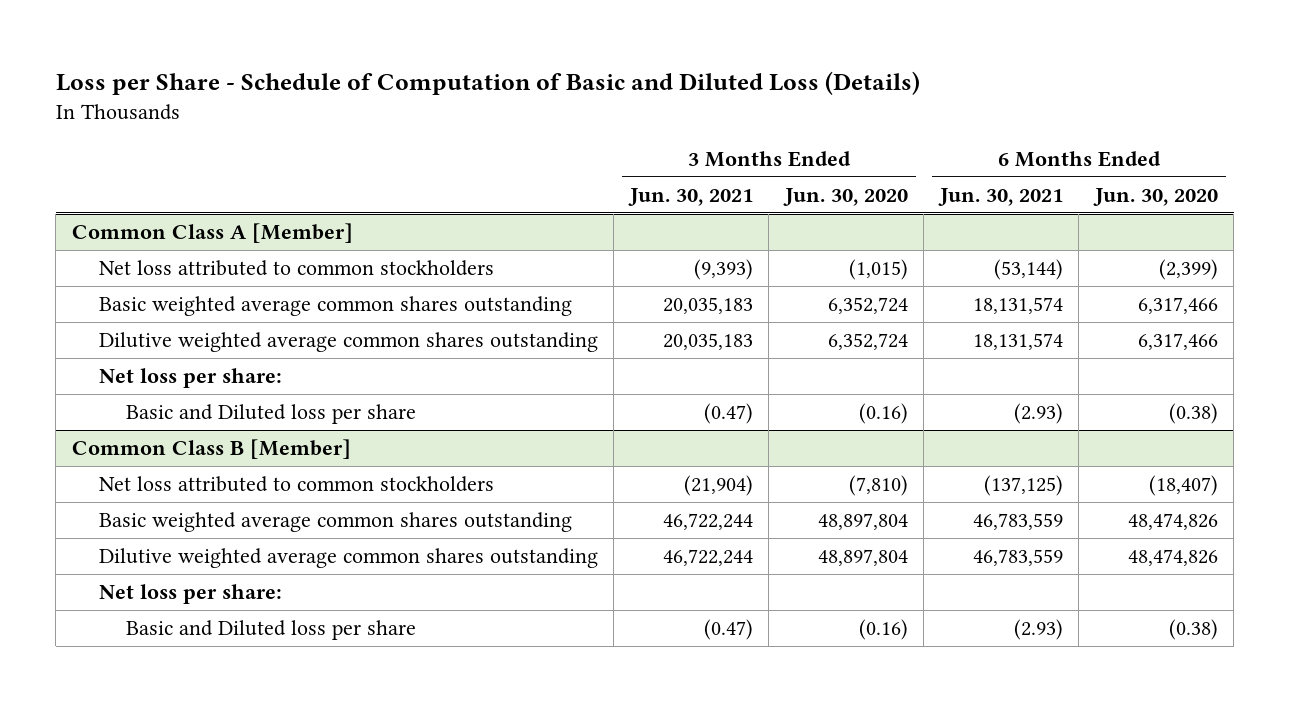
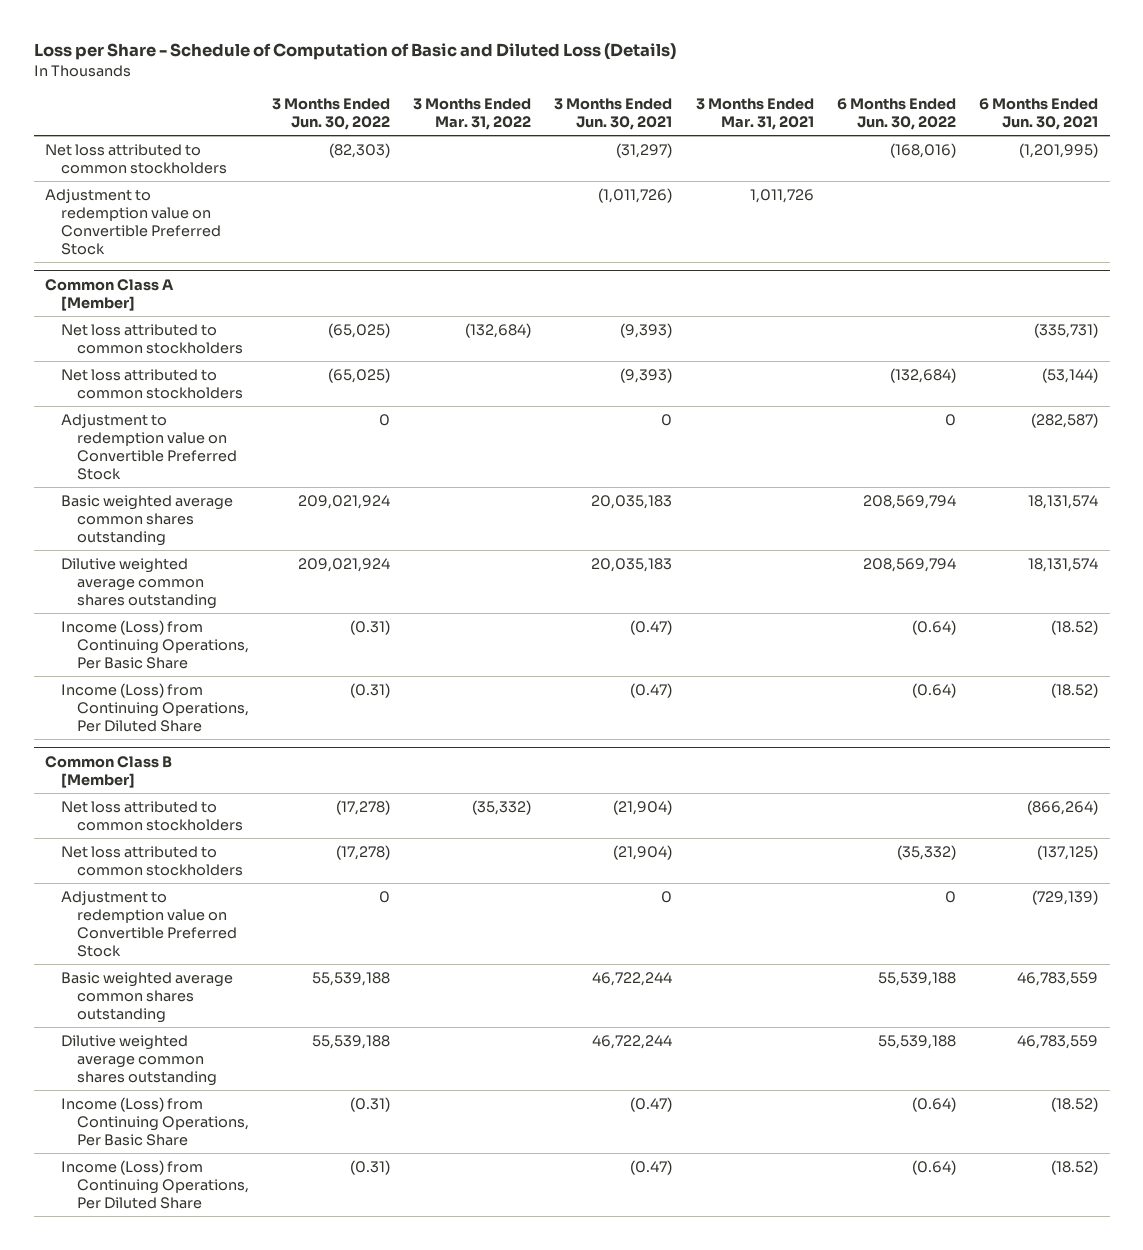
[782,187,908,206] Jun. 30, 2020 -> none
[1092,187,1218,206] Jun. 30, 2020 -> none
none -> [271,97,390,130] 3 Months Ended Jun. 30, 2022
none -> [413,97,532,130] 3 Months Ended Mar. 31, 2022
none -> [695,97,814,130] 3 Months Ended Mar. 31, 2021
none -> [836,97,956,130] 6 Months Ended Jun. 30, 2022
none -> [45,143,228,174] Net loss attributed to common stockholders
none -> [45,188,222,255] Adjustment to redemption value on Convertible Preferred Stock
none -> [61,323,243,354] Net loss attributed to common stockholders
none -> [61,413,237,480] Adjustment to redemption value on Convertible Preferred Stock
[98,368,282,389] Net loss per share: -> none
[125,404,416,425] Basic and Diluted loss per share -> none
none -> [61,619,249,669] Income (Loss) from Continuing Operations, Per Basic Share
none -> [61,682,249,732] Income (Loss) from Continuing Operations, Per Diluted Share
none -> [61,800,243,831] Net loss attributed to common stockholders
none -> [61,890,237,957] Adjustment to redemption value on Convertible Preferred Stock
[98,584,282,605] Net loss per share: -> none
[125,620,416,641] Basic and Diluted loss per share -> none
none -> [61,1096,249,1146] Income (Loss) from Continuing Operations, Per Basic Share
none -> [61,1159,249,1209] Income (Loss) from Continuing Operations, Per Diluted Share

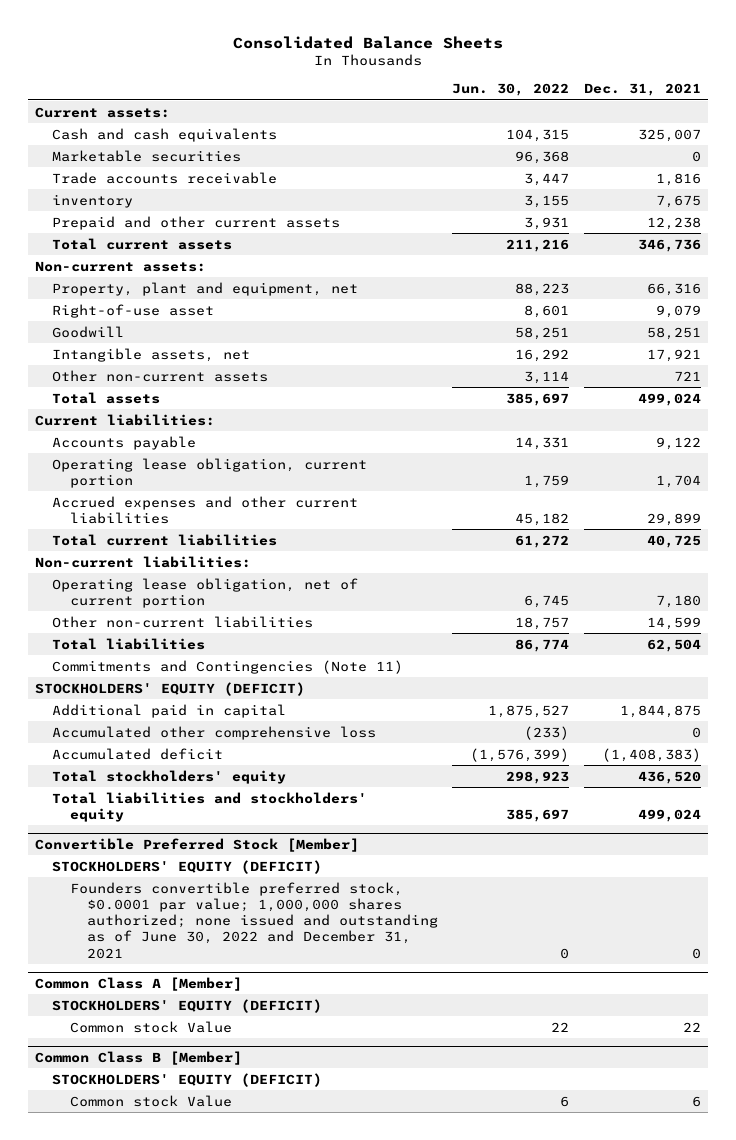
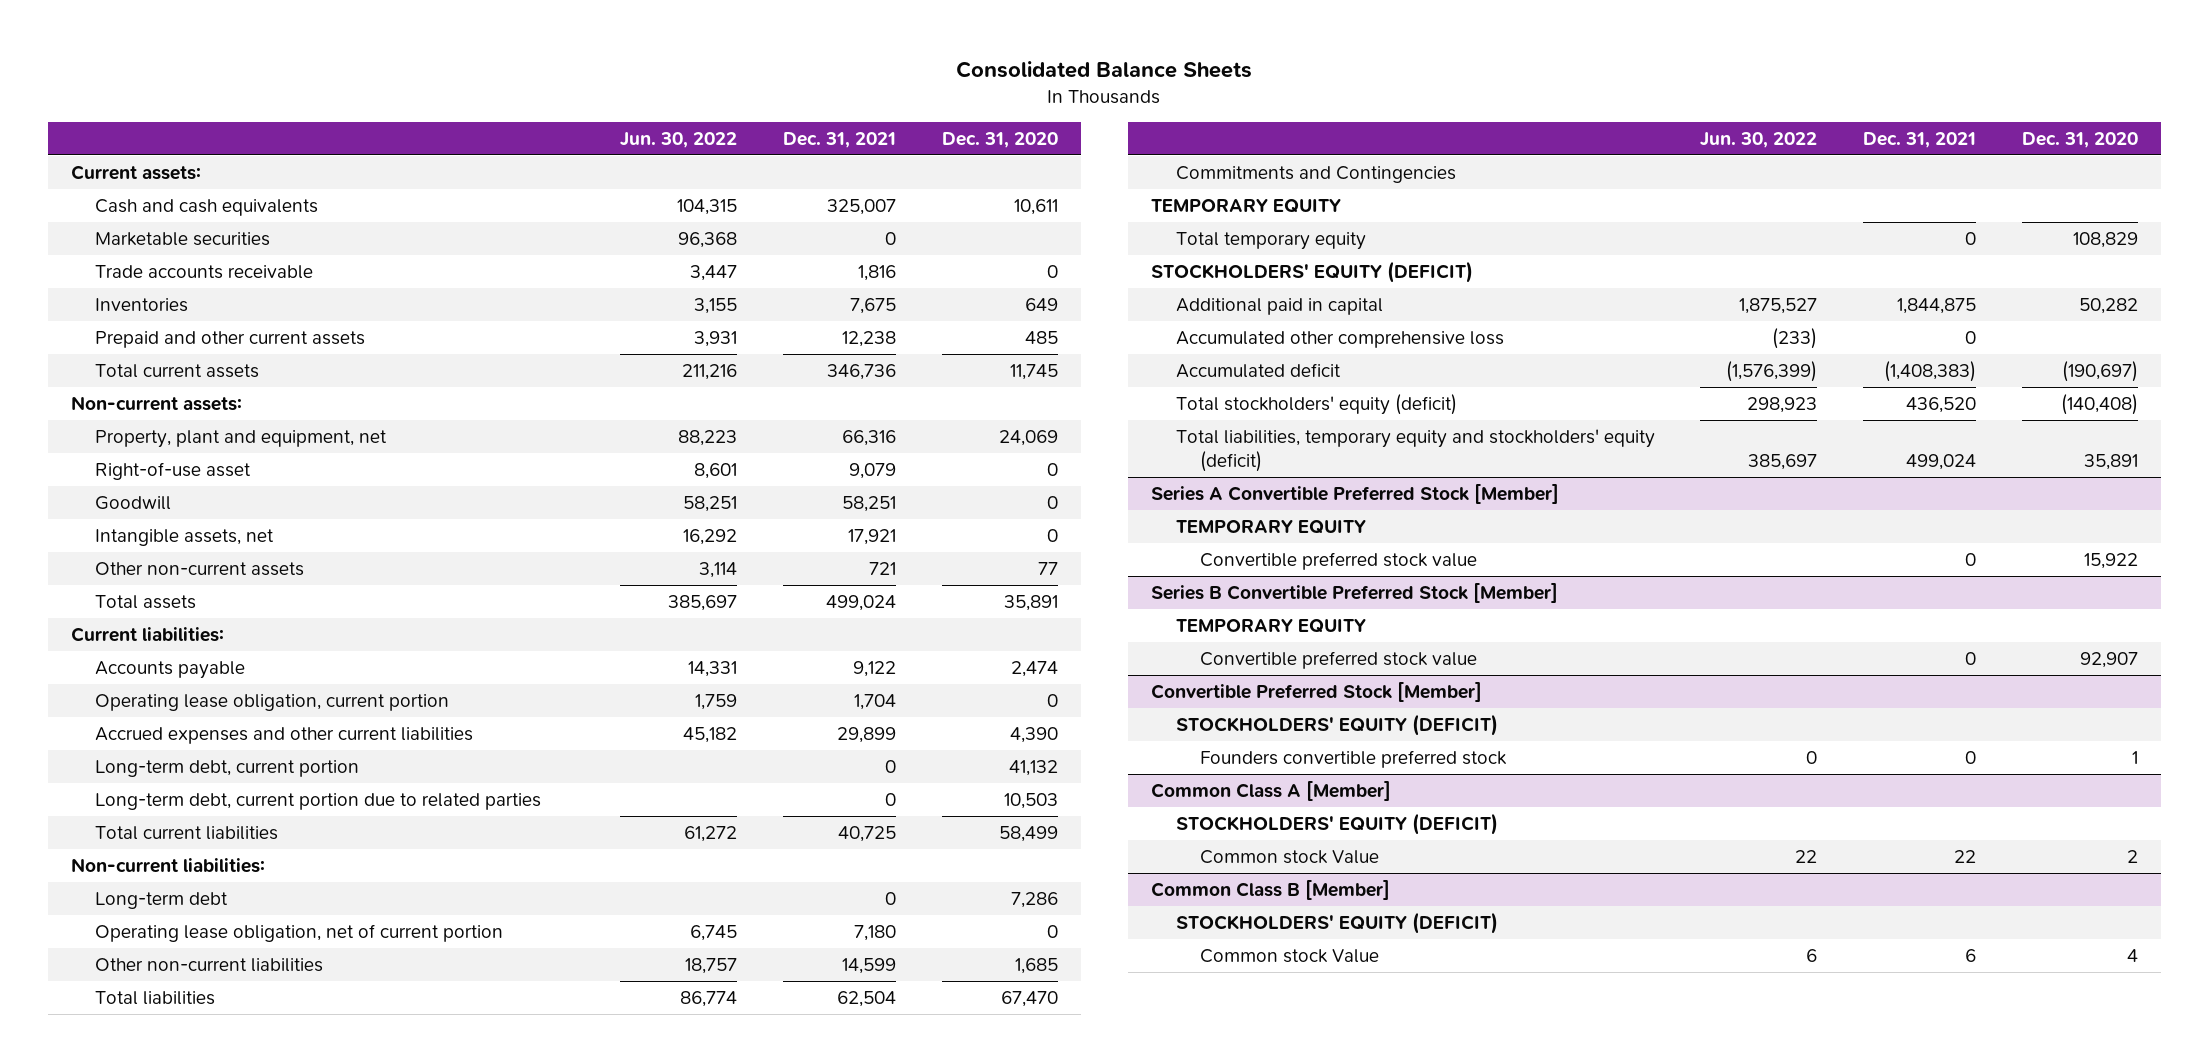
none -> [941,131,1058,148] Dec. 31, 2020
[52,193,134,208] inventory -> [95,298,189,313] Inventories
none -> [95,760,360,778] Long-term debt, current portion
none -> [95,793,542,811] Long-term debt, current portion due to related parties
none -> [95,892,229,910] Long-term debt
[52,659,404,674] Commitments and Contingencies (Note 11) -> [1175,166,1456,184] Commitments and Contingencies
none -> [1150,199,1341,214] TEMPORARY EQUITY
none -> [1175,232,1366,251] Total temporary equity
[52,769,287,784] Total stockholders' equity -> [1175,394,1457,416] Total stockholders' equity (deficit)
[52,791,368,822] Total liabilities and stockholders' equity -> [1175,429,1655,472] Total liabilities, temporary equity and stockholders' equity (deficit)
none -> [1150,484,1559,505] Series A Convertible Preferred Stock [Member]
none -> [1175,520,1366,535] TEMPORARY EQUITY
none -> [1200,552,1478,571] Convertible preferred stock value
none -> [1150,583,1558,604] Series B Convertible Preferred Stock [Member]
none -> [1175,619,1366,634] TEMPORARY EQUITY
none -> [1200,651,1478,670] Convertible preferred stock value
[69,881,438,959] Founders convertible preferred stock, $0.0001 par value; 1,000,000 shares authorized; none issued and outstanding as of June 30, 2022 and December 31, 2021 -> [1200,750,1508,769] Founders convertible preferred stock

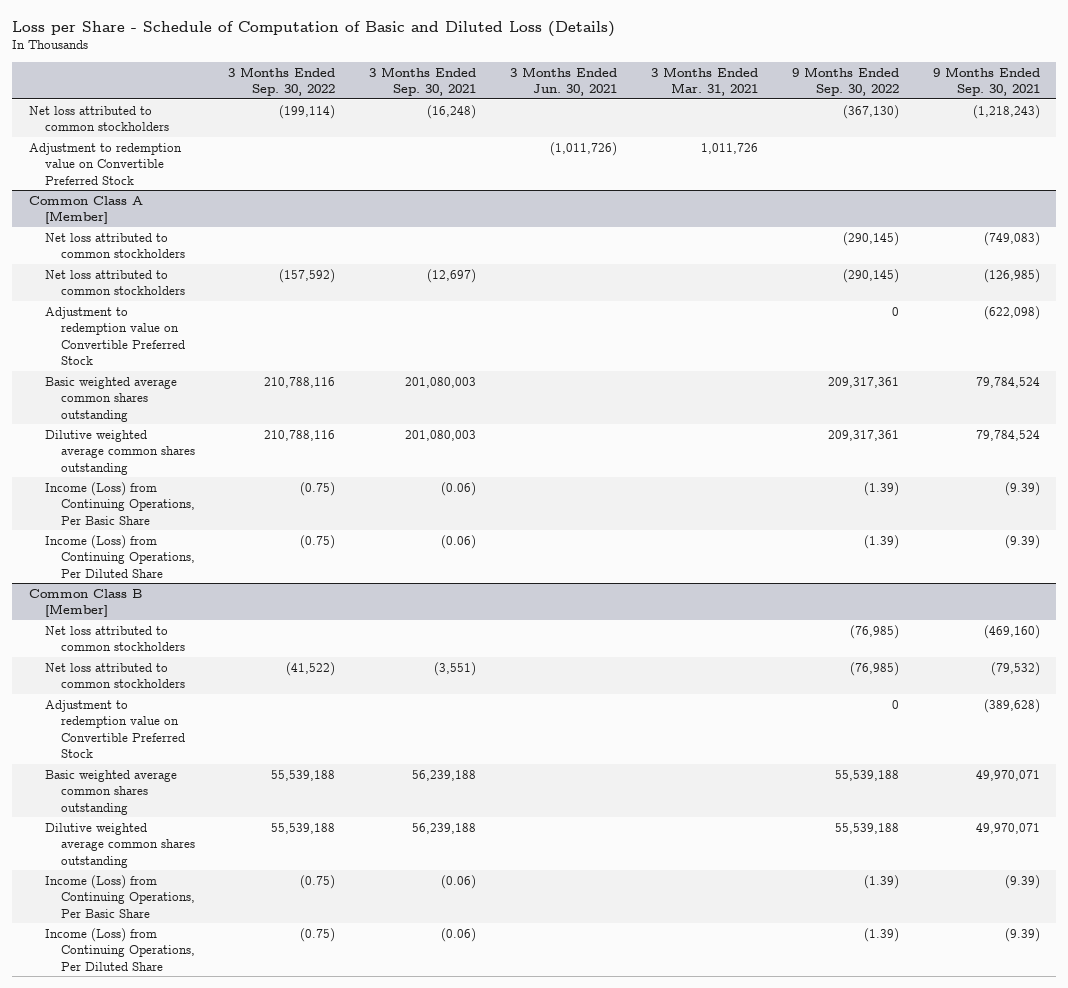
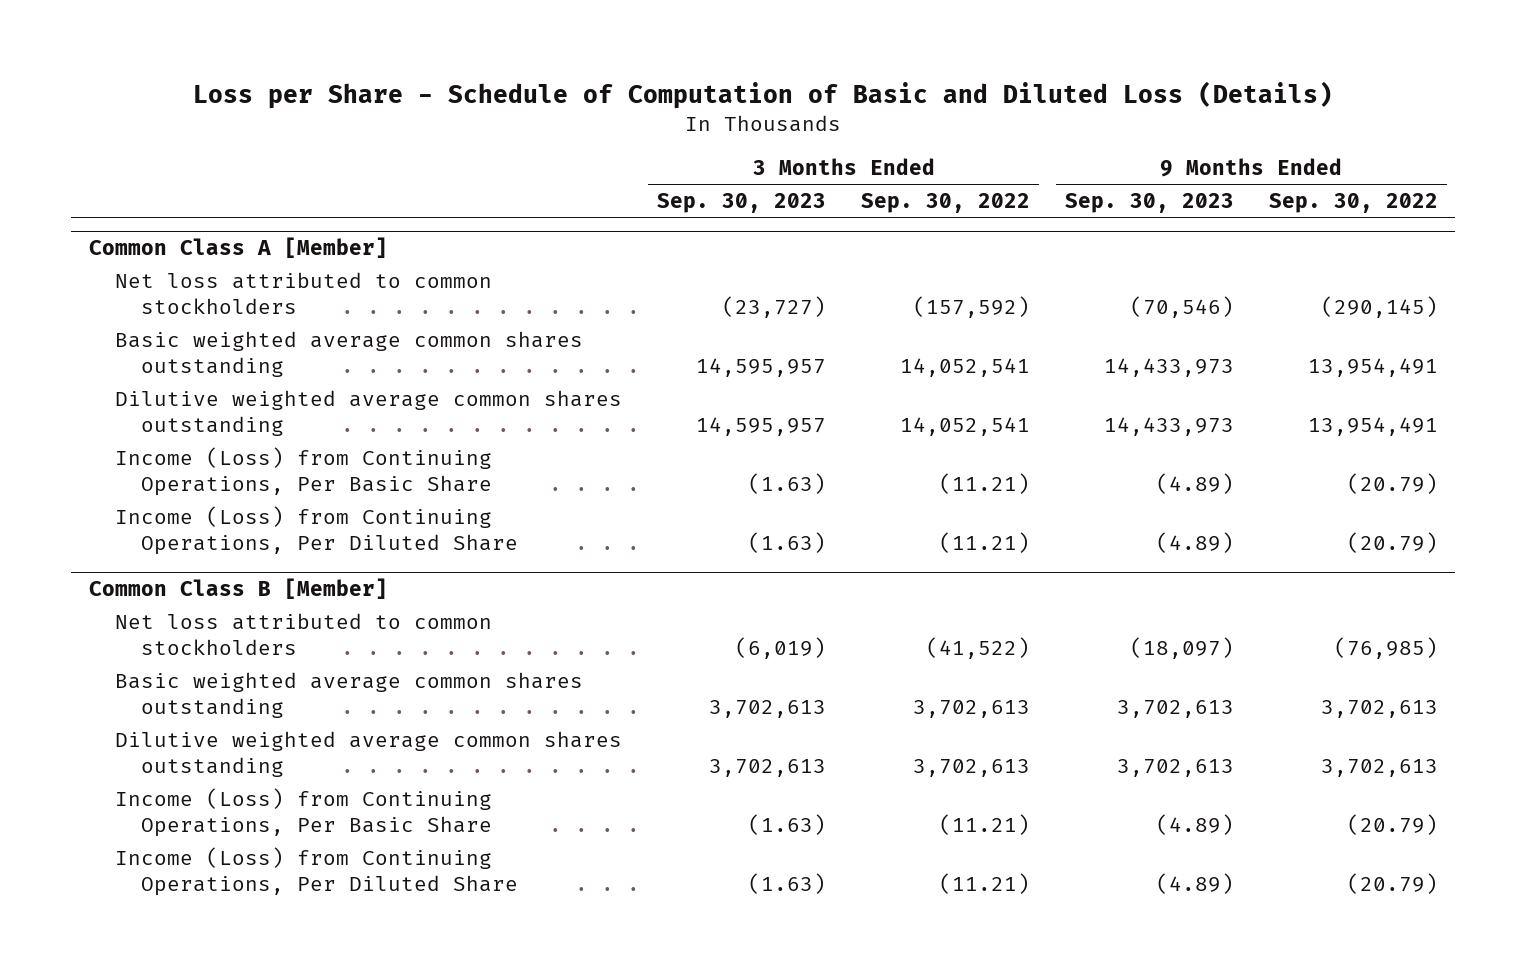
[369,66,477,97] 3 Months Ended Sep. 30, 2021 -> none
[510,66,618,97] 3 Months Ended Jun. 30, 2021 -> none
[650,66,758,97] 3 Months Ended Mar. 31, 2021 -> none
[932,66,1040,97] 9 Months Ended Sep. 30, 2021 -> none
none -> [657,193,827,214] Sep. 30, 2023
none -> [1064,193,1234,214] Sep. 30, 2023
[28,105,169,132] Net loss attributed to common stockholders -> none
[28,142,182,185] Adjustment to redemption value on Convertible Preferred Stock -> none
[44,232,185,259] Net loss attributed to common stockholders -> none
[44,306,185,366] Adjustment to redemption value on Convertible Preferred Stock -> none
[264,376,336,388] 210,788,116 -> [899,357,1030,377] 14,052,541
[827,376,899,388] 209,317,361 -> [1307,357,1438,377] 13,954,491
[264,429,336,441] 210,788,116 -> [899,416,1030,436] 14,052,541
[827,429,899,441] 209,317,361 -> [1307,416,1438,436] 13,954,491
[300,481,336,496] (0.75) -> [938,472,1030,494] (11.21)
[863,481,899,496] (1.39) -> [1346,472,1438,494] (20.79)
[300,534,336,549] (0.75) -> [938,531,1030,553] (11.21)
[863,534,899,549] (1.39) -> [1346,531,1438,553] (20.79)
[44,625,185,652] Net loss attributed to common stockholders -> none
[44,699,185,759] Adjustment to redemption value on Convertible Preferred Stock -> none
[271,769,336,781] 55,539,188 -> [912,699,1030,718] 3,702,613
[834,769,899,781] 55,539,188 -> [1320,699,1438,718] 3,702,613
[271,822,336,834] 55,539,188 -> [912,758,1030,777] 3,702,613
[834,822,899,834] 55,539,188 -> [1320,758,1438,777] 3,702,613
[300,874,336,889] (0.75) -> [938,813,1030,835] (11.21)
[863,874,899,889] (1.39) -> [1346,813,1438,835] (20.79)
[300,927,336,942] (0.75) -> [938,872,1030,894] (11.21)
[863,927,899,942] (1.39) -> [1346,872,1438,894] (20.79)

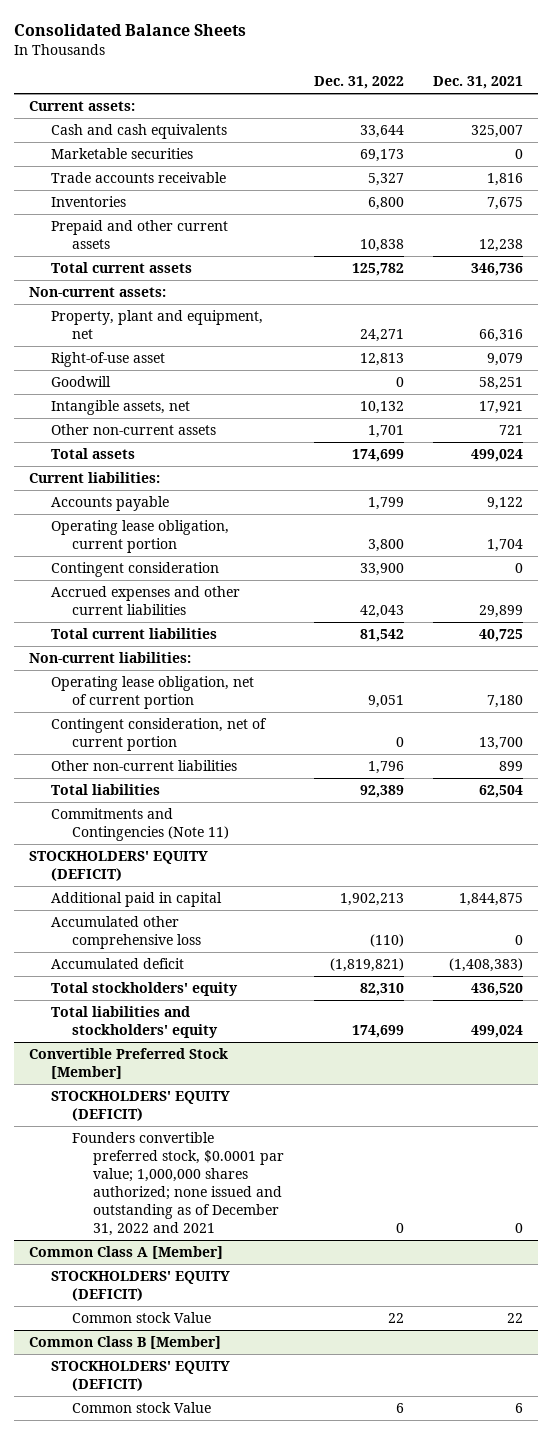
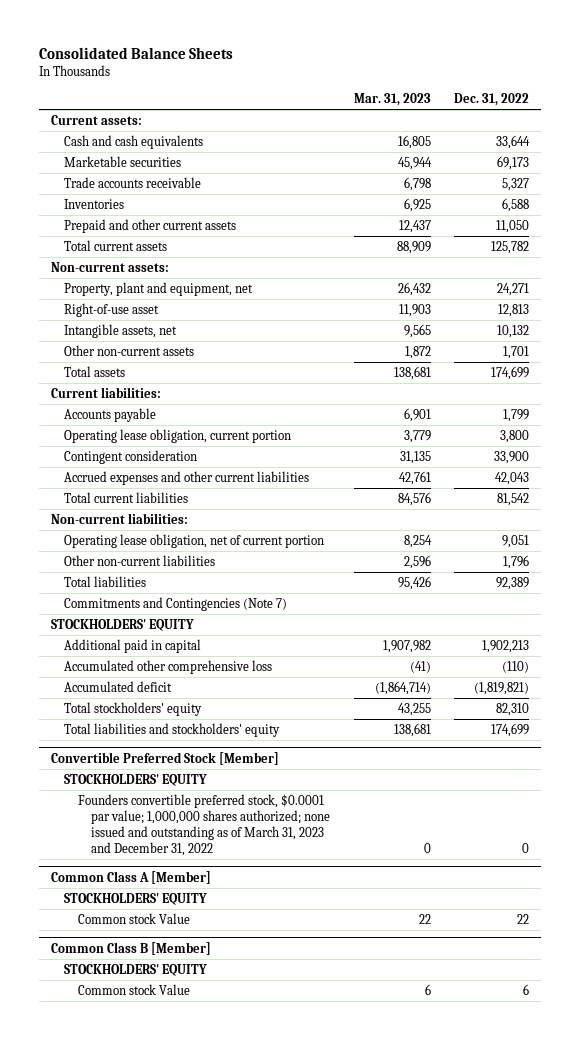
[433,76,524,90] Dec. 31, 2021 -> none
none -> [353,92,431,106] Mar. 31, 2023
[367,197,404,211] 6,800 -> [501,197,529,212] 6,588
[359,239,404,253] 10,838 -> [495,219,529,233] 11,050
[50,376,111,388] Goodwill -> none
[50,718,267,752] Contingent consideration, net of current portion -> none
[50,808,229,842] Commitments and Contingencies (Note 11) -> [64,596,288,611] Commitments and Contingencies (Note 7)
[29,851,209,882] STOCKHOLDERS' EQUITY (DEFICIT) -> [50,618,194,631] STOCKHOLDERS' EQUITY
[50,1091,230,1122] STOCKHOLDERS' EQUITY (DEFICIT) -> [64,773,208,786] STOCKHOLDERS' EQUITY
[71,1132,285,1237] Founders convertible preferred stock, $0.0001 par value; 1,000,000 shares authorized; none issued and outstanding as of December 31, 2022 and 2021 -> [77,793,331,856] Founders convertible preferred stock, $0.0001 par value; 1,000,000 shares authorized; none issued and outstanding as of March 31, 2023 and December 31, 2022
[50,1271,230,1302] STOCKHOLDERS' EQUITY (DEFICIT) -> [64,892,208,905] STOCKHOLDERS' EQUITY
[50,1361,230,1392] STOCKHOLDERS' EQUITY (DEFICIT) -> [64,963,208,976] STOCKHOLDERS' EQUITY

